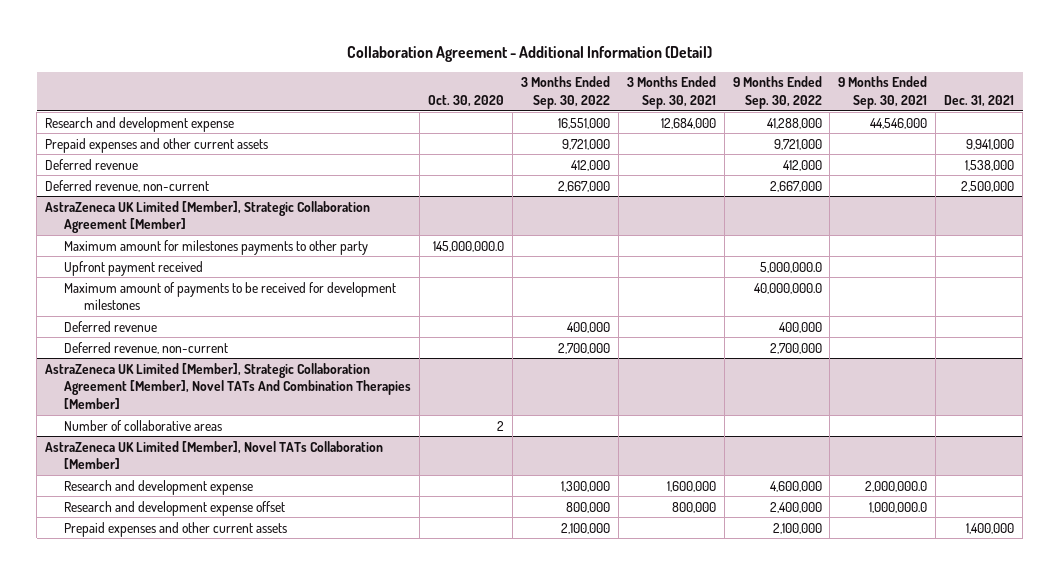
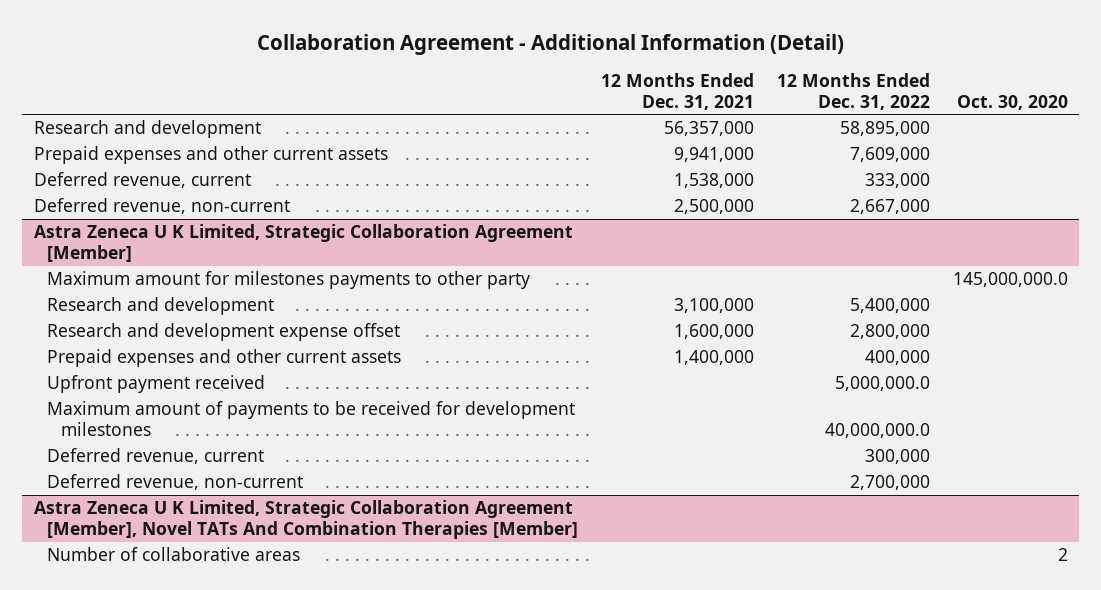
[520,76,610,109] 3 Months Ended Sep. 30, 2022 -> none
[626,76,716,109] 3 Months Ended Sep. 30, 2021 -> none
[732,76,822,109] 9 Months Ended Sep. 30, 2022 -> none
[838,76,928,109] 9 Months Ended Sep. 30, 2021 -> none
[944,94,1015,107] Dec. 31, 2021 -> none
none -> [601,73,755,110] 12 Months Ended Dec. 31, 2021
none -> [776,73,930,110] 12 Months Ended Dec. 31, 2022
[45,116,235,132] Research and development expense -> [33,120,261,139] Research and development
[45,158,139,170] Deferred revenue -> [33,172,251,189] Deferred revenue, current
[45,200,371,234] AstraZeneca UK Limited [Member], Strategic Collaboration Agreement [Member] -> [33,224,573,263] Astra Zeneca U K Limited, Strategic Collaboration Agreement [Member]
none -> [47,297,275,316] Research and development
none -> [47,323,401,342] Research and development expense offset
none -> [47,349,402,368] Prepaid expenses and other current assets
[64,320,158,332] Deferred revenue -> [47,448,265,465] Deferred revenue, current
[45,362,412,410] AstraZeneca UK Limited [Member], Strategic Collaboration Agreement [Member], Novel TATs And Combination Therapies [Member] -> [33,500,579,540] Astra Zeneca U K Limited, Strategic Collaboration Agreement [Member], Novel TATs And Combination Therapies [Member]
[45,440,384,470] AstraZeneca UK Limited [Member], Novel TATs Collaboration [Member] -> none
[64,479,254,495] Research and development expense -> none
[64,500,286,516] Research and development expense offset -> none
[64,521,288,537] Prepaid expenses and other current assets -> none

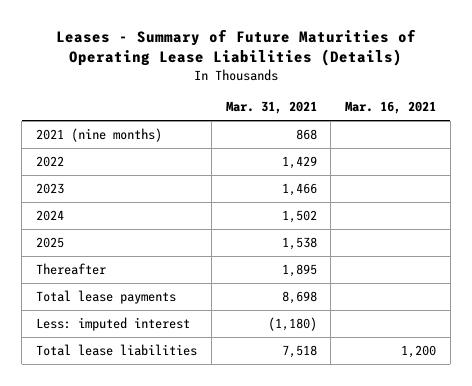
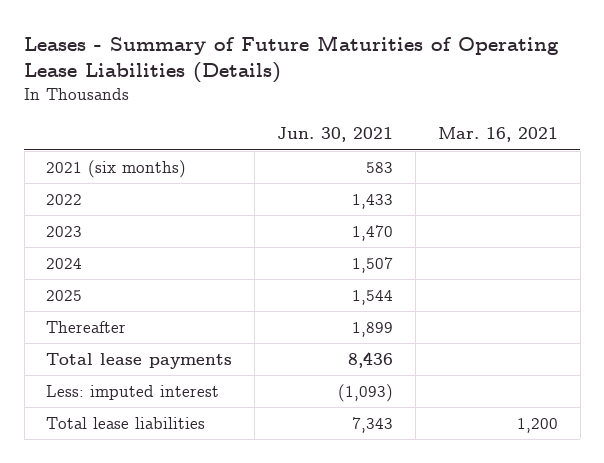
[225,101,317,115] Mar. 31, 2021 -> none
none -> [277,127,394,143] Jun. 30, 2021
[36,128,163,143] 2021 (nine months) -> [46,160,187,179] 2021 (six months)

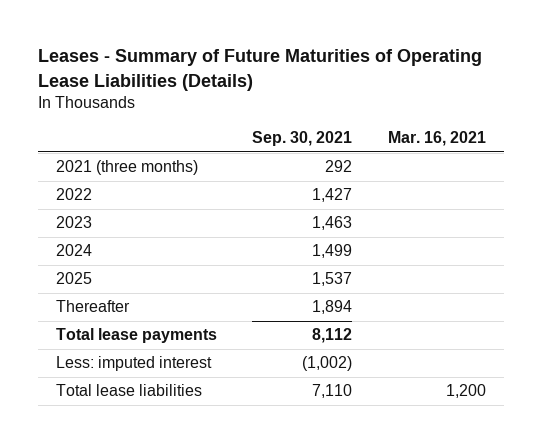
[277,127,394,143] Jun. 30, 2021 -> none
none -> [252,131,353,147] Sep. 30, 2021
[46,160,187,179] 2021 (six months) -> [55,160,198,176] 2021 (three months)

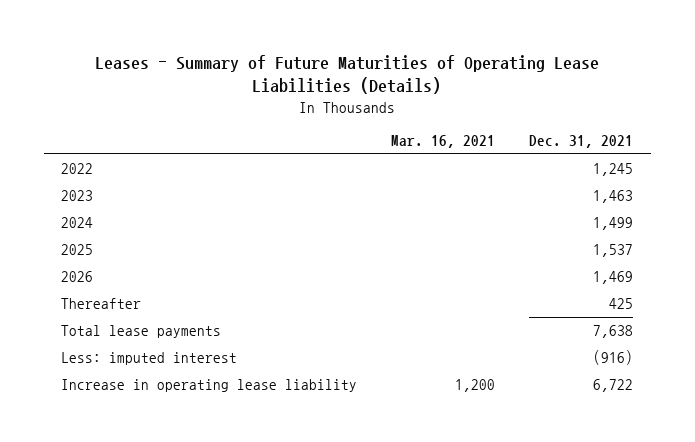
[252,131,353,147] Sep. 30, 2021 -> none
none -> [529,135,634,149] Dec. 31, 2021
[55,160,198,176] 2021 (three months) -> none
none -> [61,271,94,283] 2026
[55,384,202,397] Total lease liabilities -> [61,379,358,393] Increase in operating lease liability

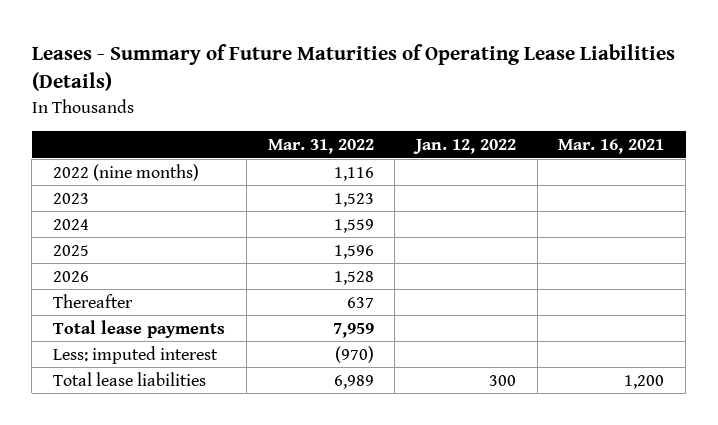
[529,135,634,149] Dec. 31, 2021 -> none
none -> [267,139,374,155] Mar. 31, 2022
none -> [412,139,516,155] Jan. 12, 2022
[61,163,94,175] 2022 -> none
none -> [53,163,200,181] 2022 (nine months)
[61,379,358,393] Increase in operating lease liability -> [53,371,207,386] Total lease liabilities

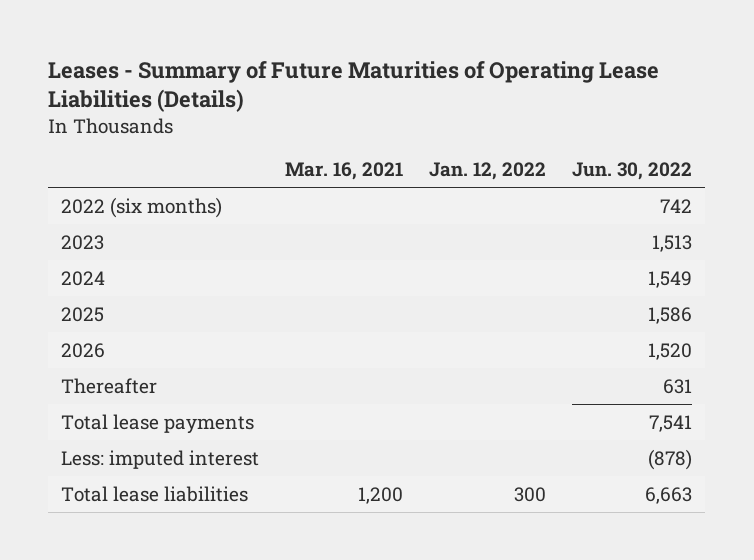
[267,139,374,155] Mar. 31, 2022 -> none
none -> [572,162,693,181] Jun. 30, 2022
[53,163,200,181] 2022 (nine months) -> [61,196,223,218] 2022 (six months)

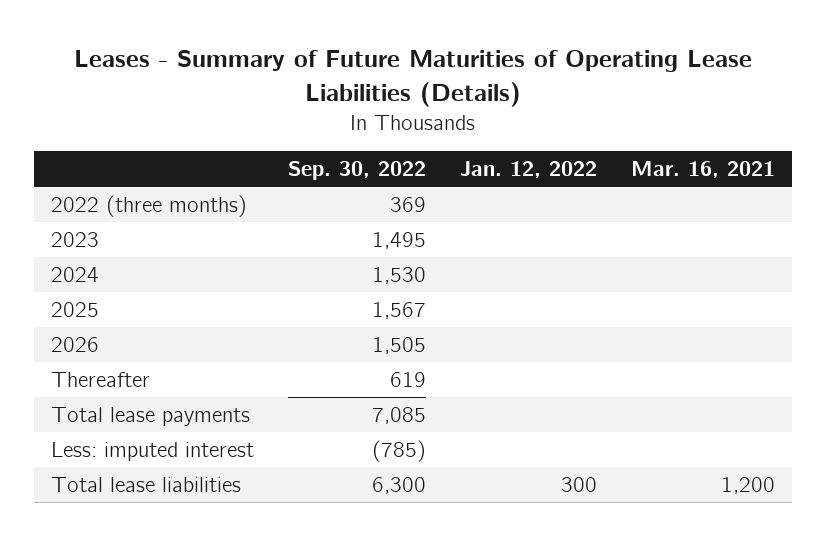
[572,162,693,181] Jun. 30, 2022 -> none
none -> [287,161,426,181] Sep. 30, 2022
[61,196,223,218] 2022 (six months) -> [50,194,247,217] 2022 (three months)

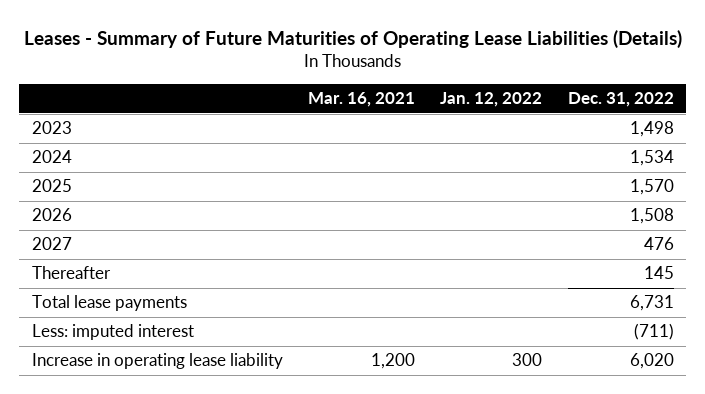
[287,161,426,181] Sep. 30, 2022 -> none
none -> [567,92,674,108] Dec. 31, 2022
[50,194,247,217] 2022 (three months) -> none
none -> [31,237,72,251] 2027
[50,476,241,492] Total lease liabilities -> [31,353,283,370] Increase in operating lease liability

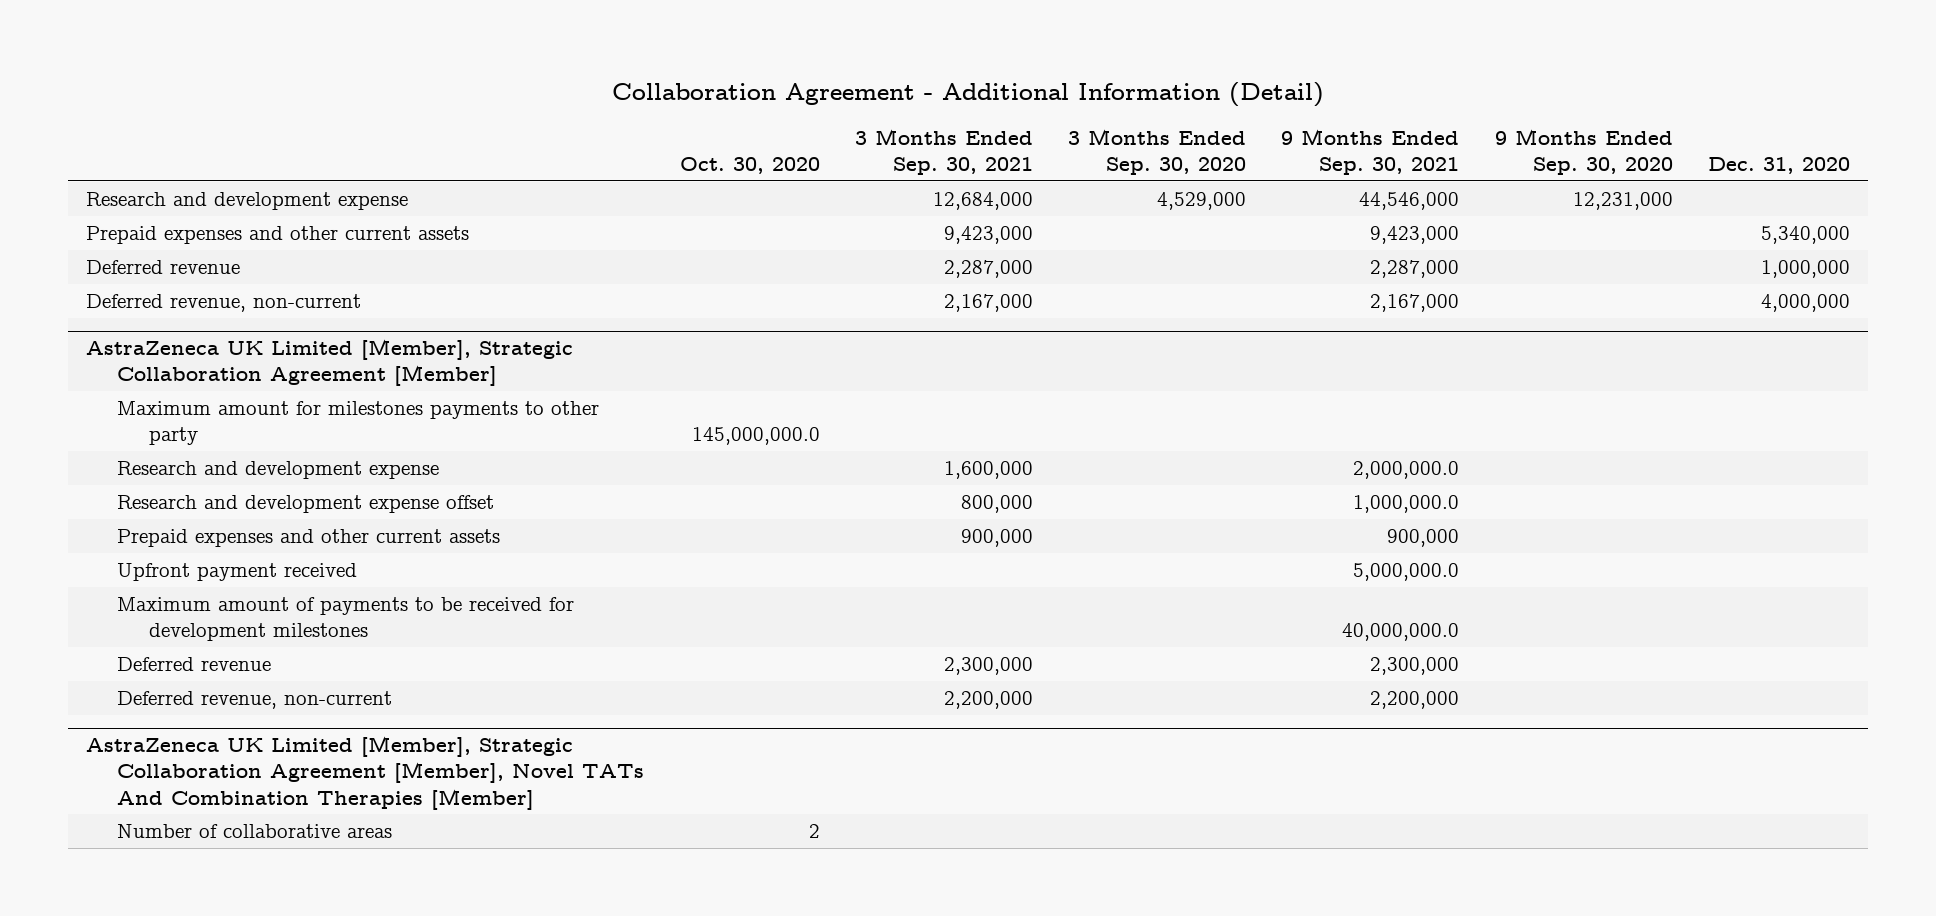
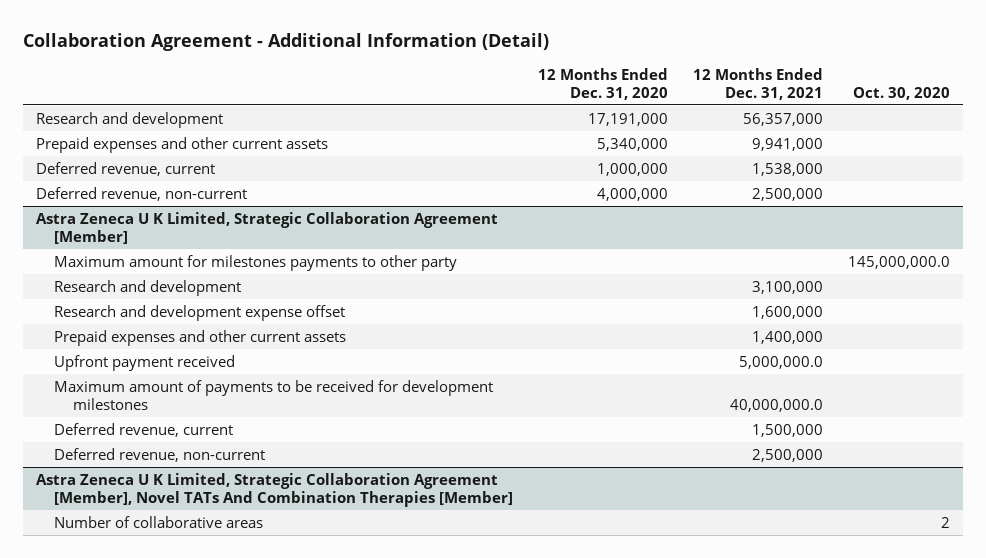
[854,128,1033,176] 3 Months Ended Sep. 30, 2021 -> none
[1068,128,1247,176] 3 Months Ended Sep. 30, 2020 -> none
[1281,128,1460,176] 9 Months Ended Sep. 30, 2021 -> none
[1494,128,1673,176] 9 Months Ended Sep. 30, 2020 -> none
[1707,157,1850,175] Dec. 31, 2020 -> none
none -> [538,67,669,100] 12 Months Ended Dec. 31, 2020
none -> [693,67,824,100] 12 Months Ended Dec. 31, 2021
[85,192,408,211] Research and development expense -> [35,111,223,128] Research and development
[85,260,240,275] Deferred revenue -> [35,161,215,176] Deferred revenue, current
[85,339,573,387] AstraZeneca UK Limited [Member], Strategic Collaboration Agreement [Member] -> [35,211,498,245] Astra Zeneca U K Limited, Strategic Collaboration Agreement [Member]
[117,461,440,480] Research and development expense -> [54,279,242,296] Research and development
[117,657,272,672] Deferred revenue -> [54,422,234,437] Deferred revenue, current
[85,736,645,810] AstraZeneca UK Limited [Member], Strategic Collaboration Agreement [Member], Novel TATs And Combination Therapies [Member] -> [35,472,514,508] Astra Zeneca U K Limited, Strategic Collaboration Agreement [Member], Novel TATs And Combination Therapies [Member]

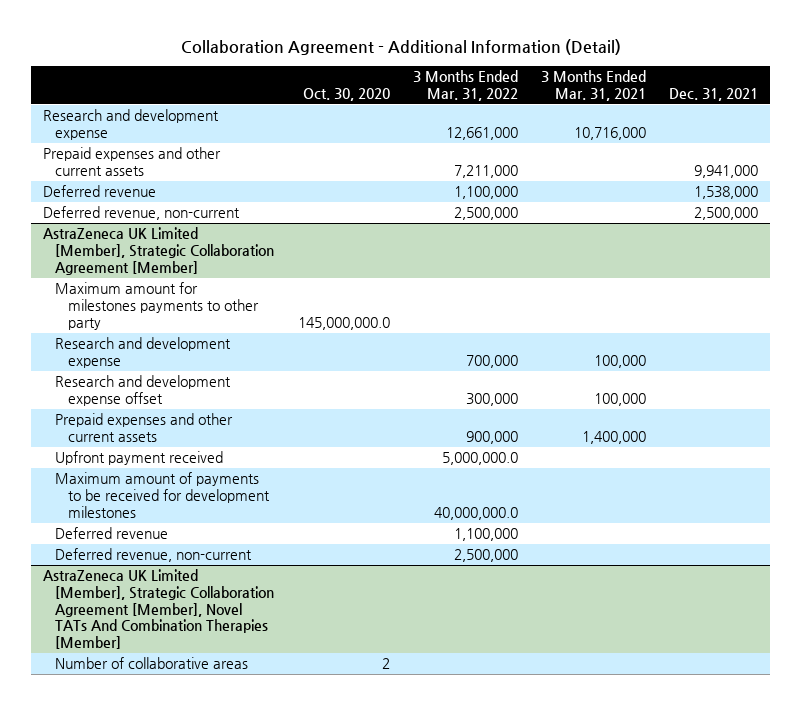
[538,67,669,100] 12 Months Ended Dec. 31, 2020 -> none
[693,67,824,100] 12 Months Ended Dec. 31, 2021 -> none
none -> [412,70,518,101] 3 Months Ended Mar. 31, 2022
none -> [540,70,646,101] 3 Months Ended Mar. 31, 2021
none -> [669,87,759,101] Dec. 31, 2021
[35,111,223,128] Research and development -> [42,109,219,141] Research and development expense
[35,161,215,176] Deferred revenue, current -> [42,185,156,198] Deferred revenue
[35,211,498,245] Astra Zeneca U K Limited, Strategic Collaboration Agreement [Member] -> [42,227,275,275] AstraZeneca UK Limited [Member], Strategic Collaboration Agreement [Member]
[54,279,242,296] Research and development -> [55,337,232,369] Research and development expense
[54,422,234,437] Deferred revenue, current -> [55,527,169,540] Deferred revenue
[35,472,514,508] Astra Zeneca U K Limited, Strategic Collaboration Agreement [Member], Novel TATs And Combination Therapies [Member] -> [42,569,275,650] AstraZeneca UK Limited [Member], Strategic Collaboration Agreement [Member], Novel TATs And Combination Therapies [Member]

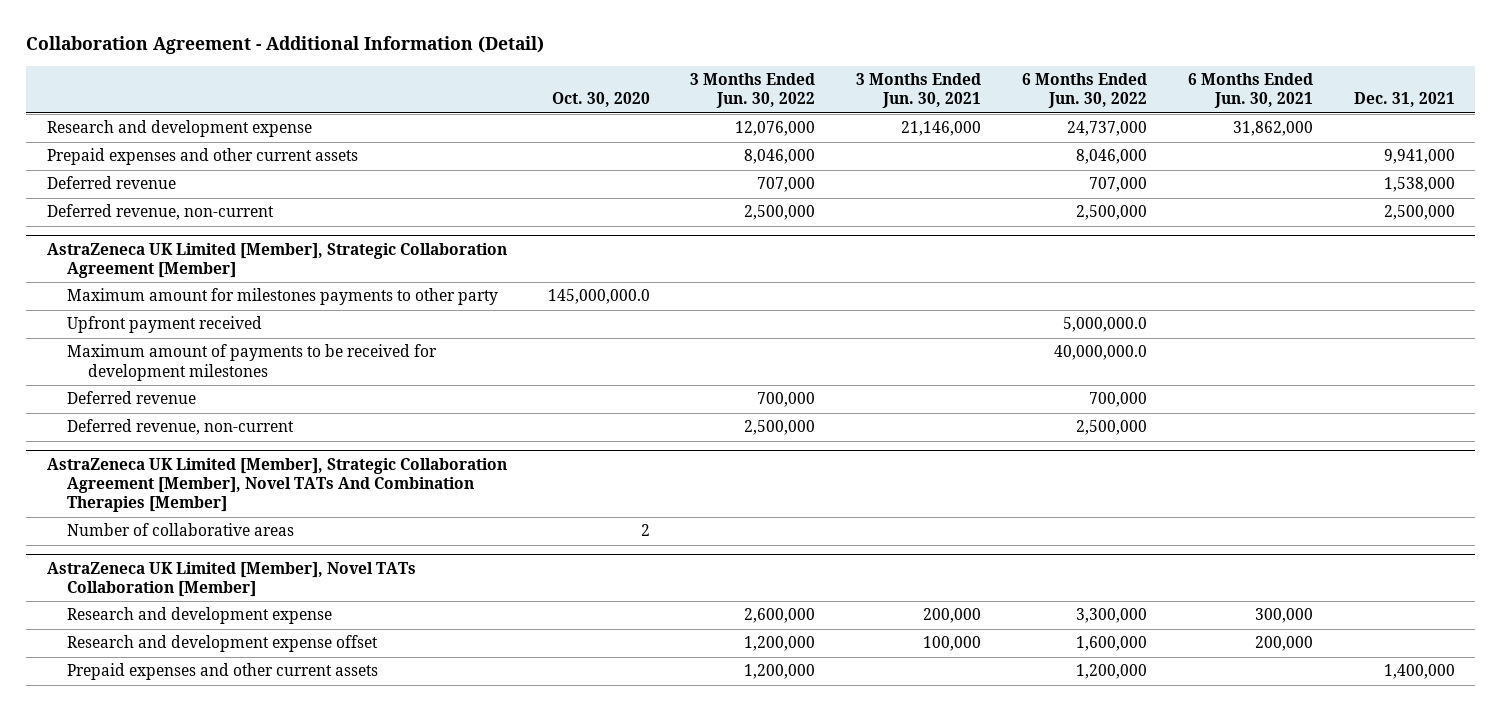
[412,70,518,101] 3 Months Ended Mar. 31, 2022 -> none
[540,70,646,101] 3 Months Ended Mar. 31, 2021 -> none
none -> [690,73,816,109] 3 Months Ended Jun. 30, 2022
none -> [856,73,982,109] 3 Months Ended Jun. 30, 2021
none -> [1022,73,1148,109] 6 Months Ended Jun. 30, 2022
none -> [1188,73,1314,109] 6 Months Ended Jun. 30, 2021
[55,337,232,369] Research and development expense -> none
[55,375,232,407] Research and development expense offset -> none
[55,413,234,443] Prepaid expenses and other current assets -> none
none -> [46,561,416,598] AstraZeneca UK Limited [Member], Novel TATs Collaboration [Member]
none -> [67,607,333,625] Research and development expense
none -> [67,635,379,653] Research and development expense offset
none -> [67,663,379,681] Prepaid expenses and other current assets

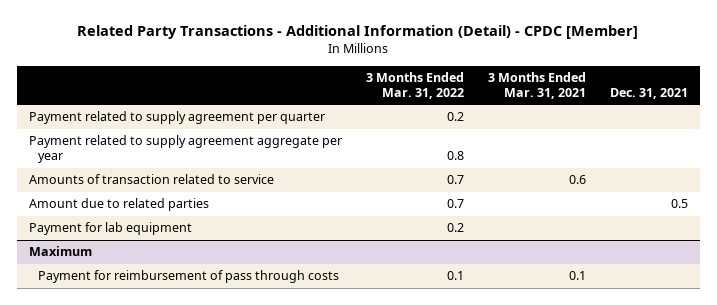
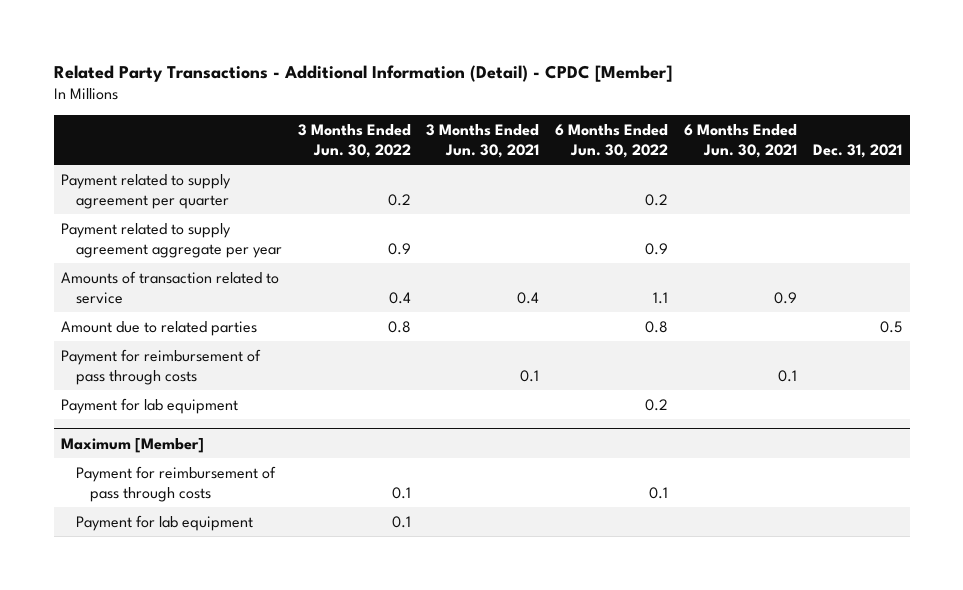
[365,71,464,99] 3 Months Ended Mar. 31, 2022 -> none
[487,71,586,99] 3 Months Ended Mar. 31, 2021 -> none
none -> [297,124,411,158] 3 Months Ended Jun. 30, 2022
none -> [426,124,540,158] 3 Months Ended Jun. 30, 2021
none -> [555,124,669,158] 6 Months Ended Jun. 30, 2022
none -> [684,124,798,158] 6 Months Ended Jun. 30, 2021
none -> [61,348,262,385] Payment for reimbursement of pass through costs
[28,246,92,257] Maximum -> [61,437,205,453] Maximum [Member]
none -> [75,514,253,531] Payment for lab equipment

